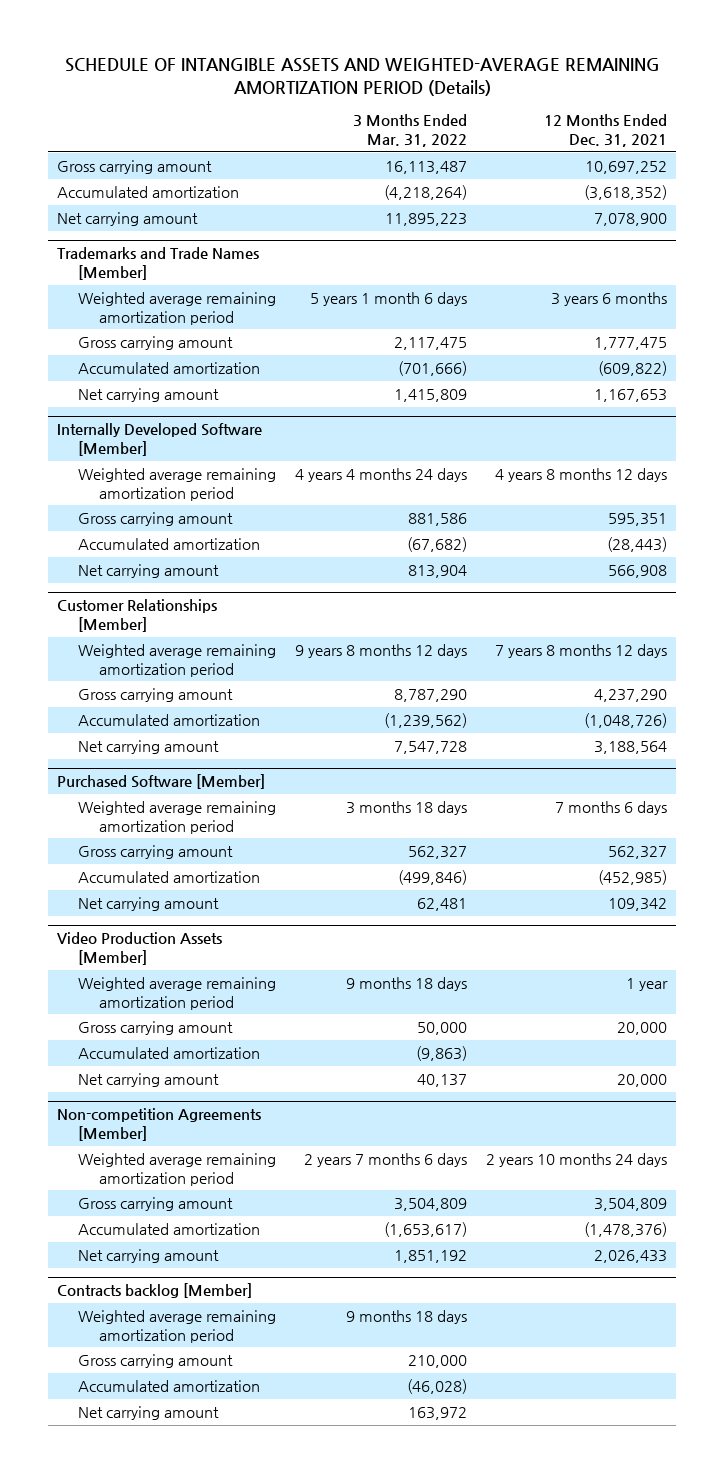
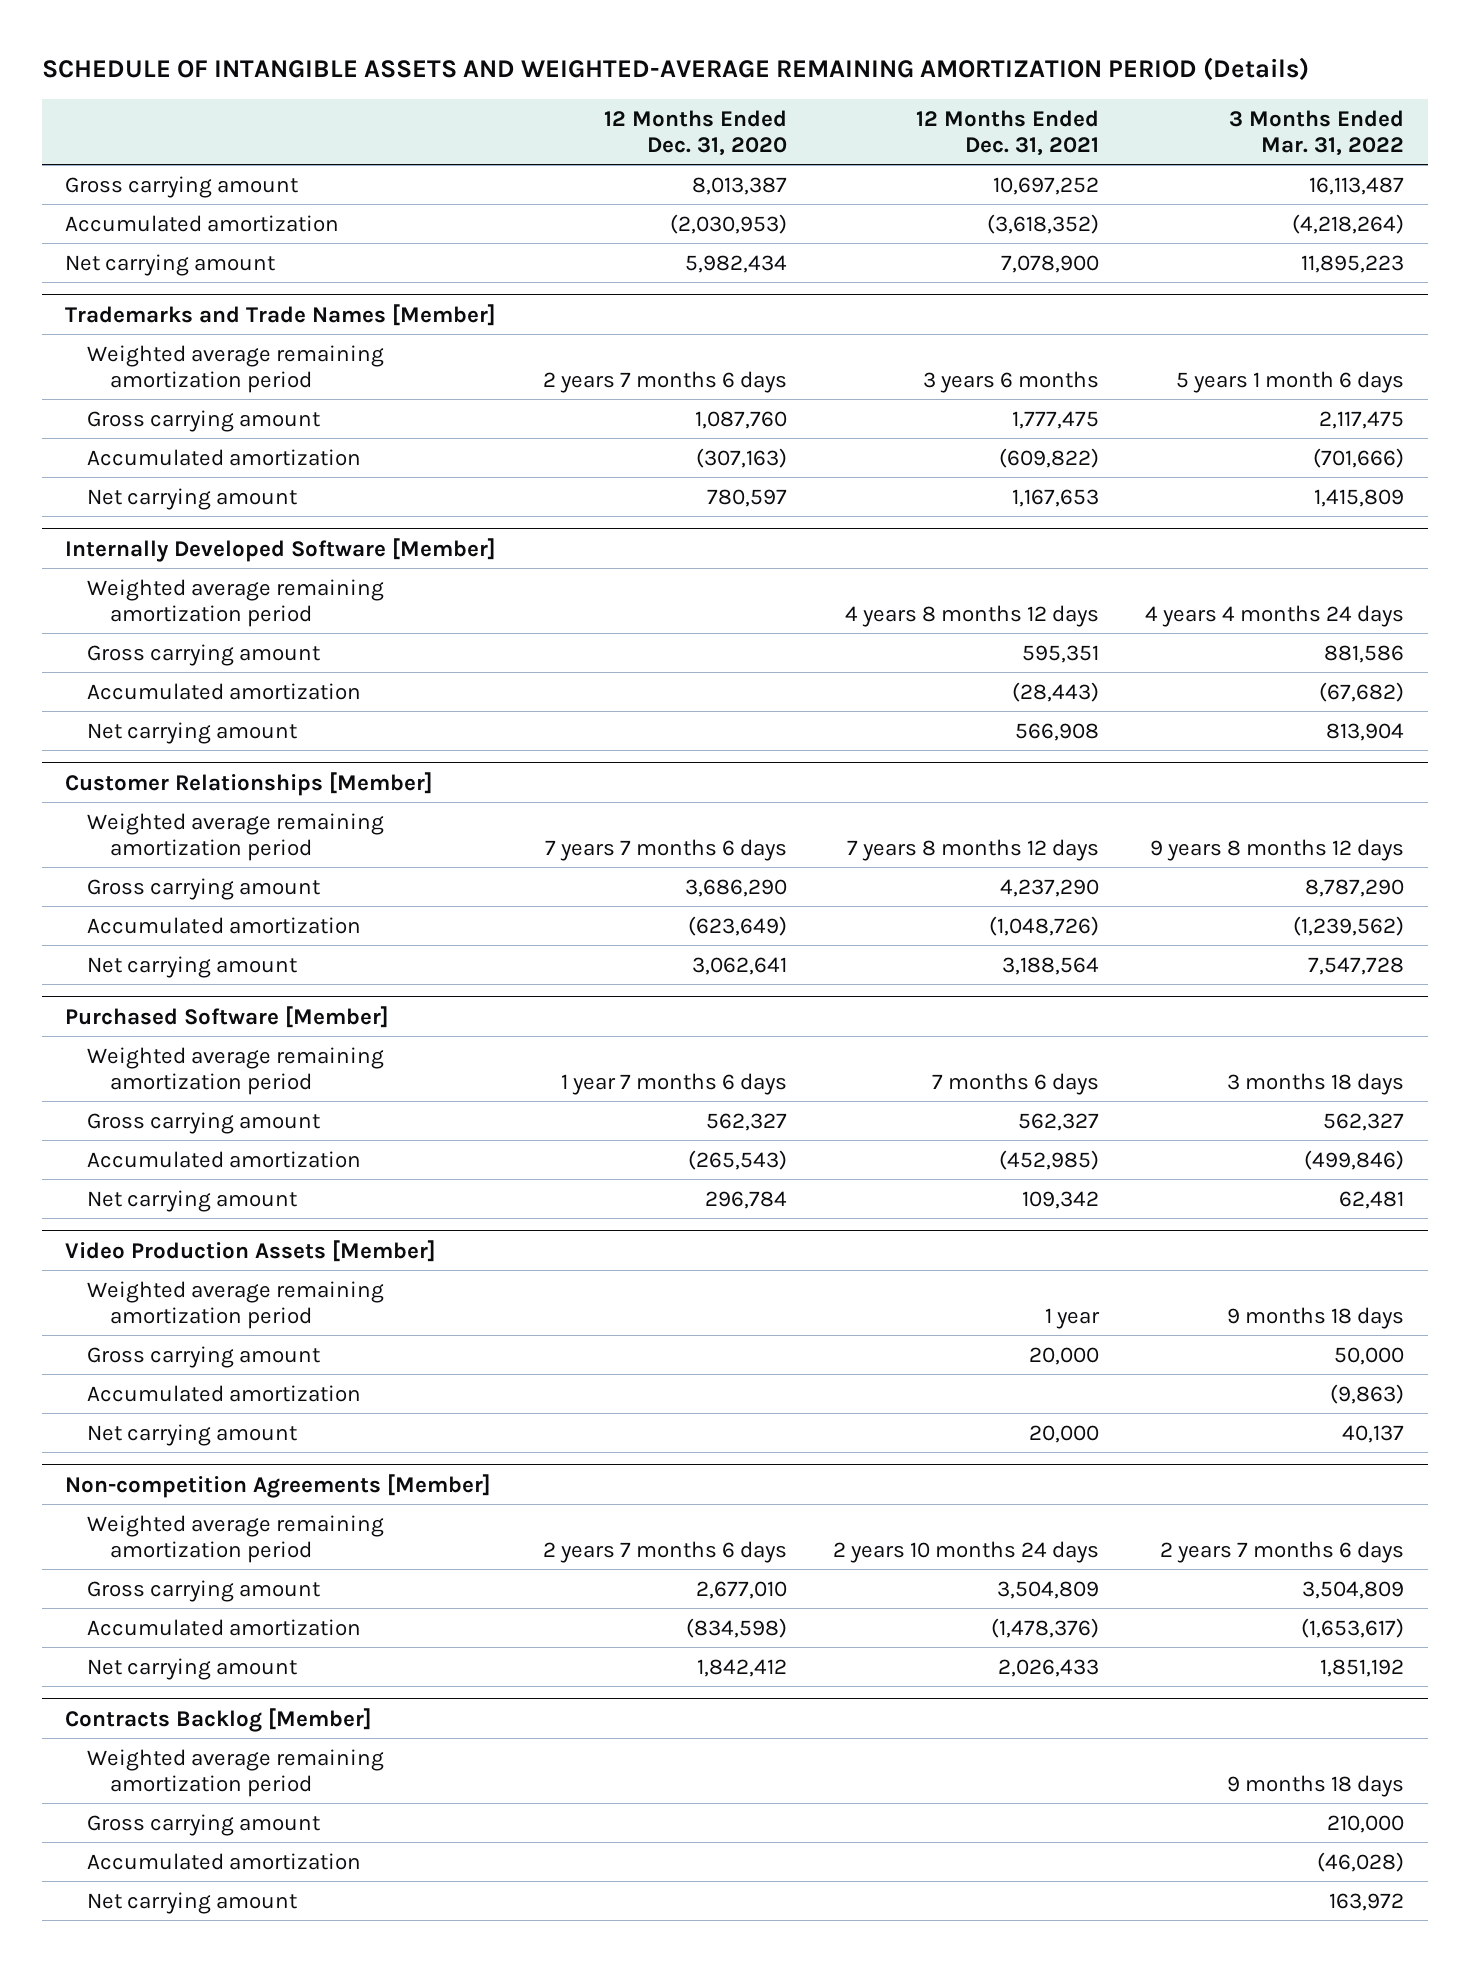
none -> [603,109,787,156] 12 Months Ended Dec. 31, 2020
[57,1283,253,1299] Contracts backlog [Member] -> [65,1707,373,1732] Contracts Backlog [Member]

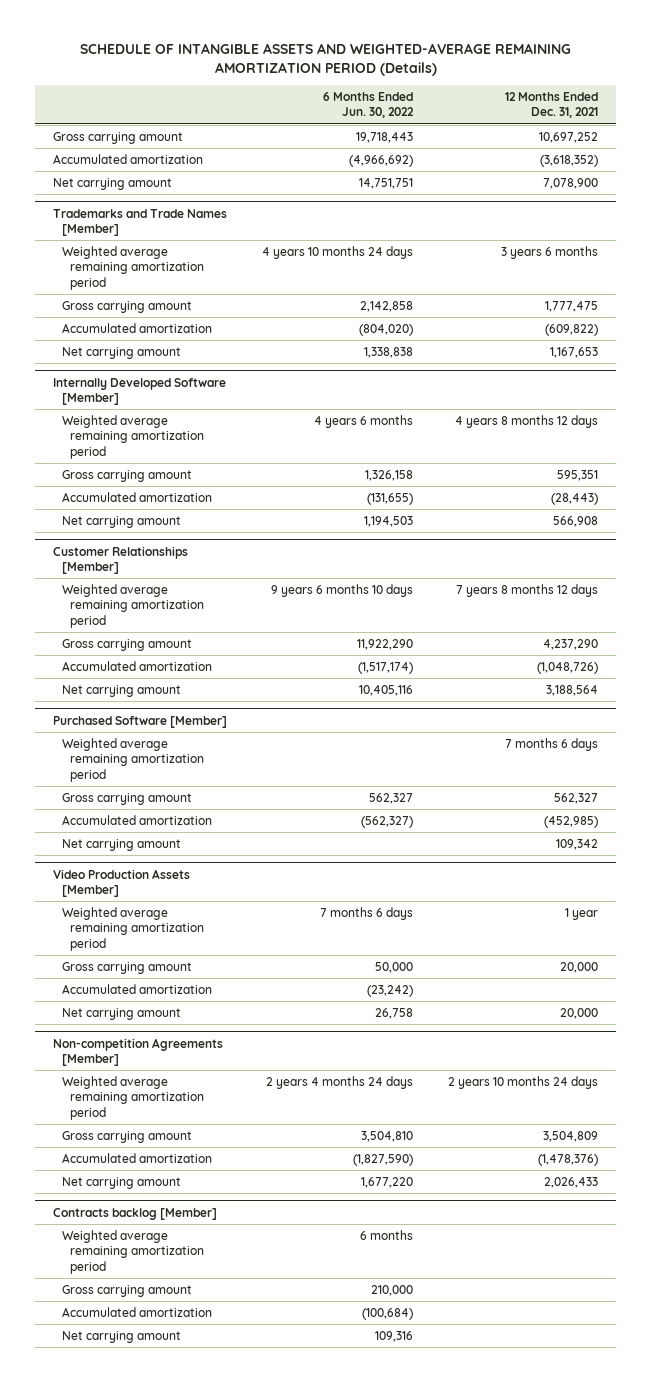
[603,109,787,156] 12 Months Ended Dec. 31, 2020 -> none
[1229,109,1405,156] 3 Months Ended Mar. 31, 2022 -> none
none -> [323,91,415,119] 6 Months Ended Jun. 30, 2022
[65,1707,373,1732] Contracts Backlog [Member] -> [53,1207,218,1220] Contracts backlog [Member]

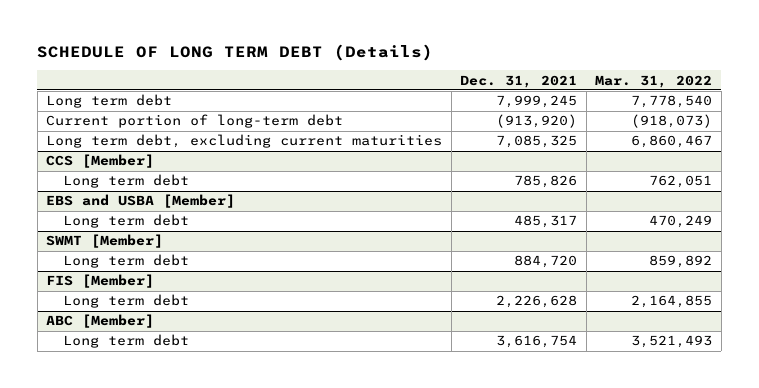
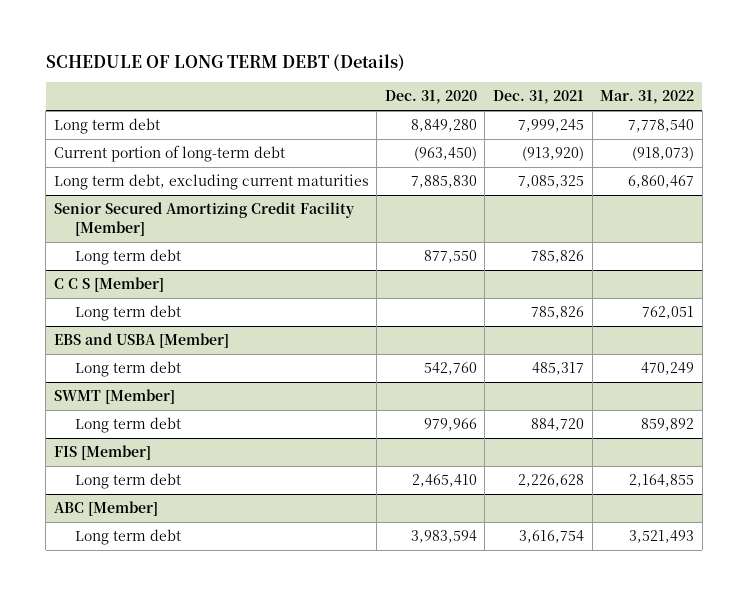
none -> [384,90,477,105] Dec. 31, 2020
none -> [53,202,355,236] Senior Secured Amortizing Credit Facility [Member]
none -> [74,249,181,266] Long term debt
[46,154,155,169] CCS [Member] -> [53,277,164,293] C C S [Member]

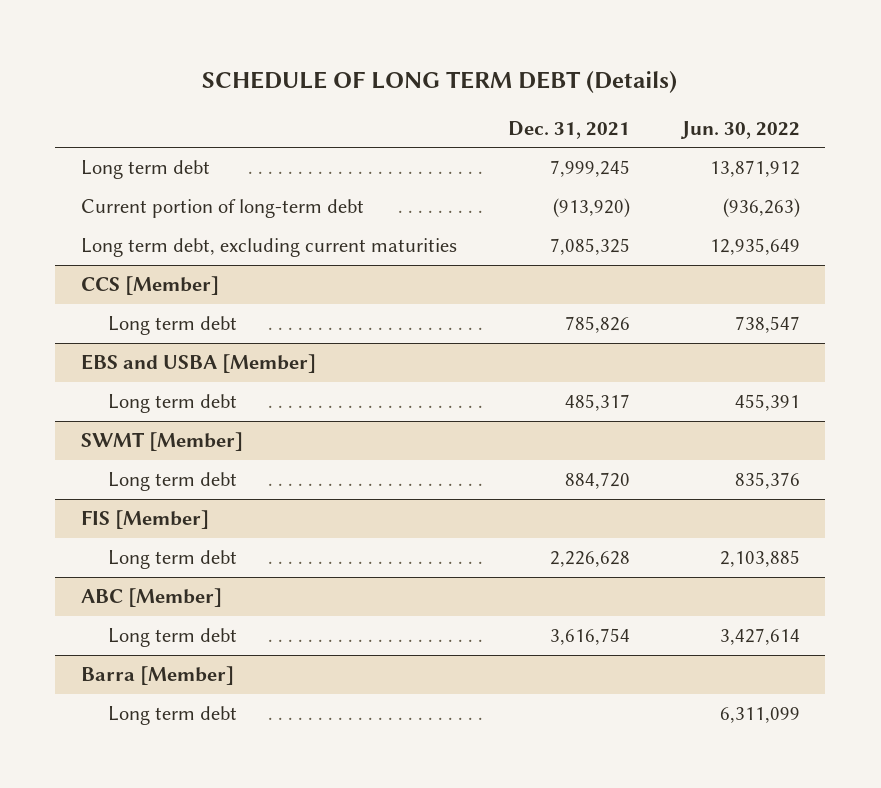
[384,90,477,105] Dec. 31, 2020 -> none
[600,90,695,105] Mar. 31, 2022 -> none
none -> [679,120,800,139] Jun. 30, 2022
[53,202,355,236] Senior Secured Amortizing Credit Facility [Member] -> none
[74,249,181,266] Long term debt -> none
[53,277,164,293] C C S [Member] -> [81,276,220,296] CCS [Member]
none -> [81,666,235,686] Barra [Member]
none -> [107,706,237,726] Long term debt

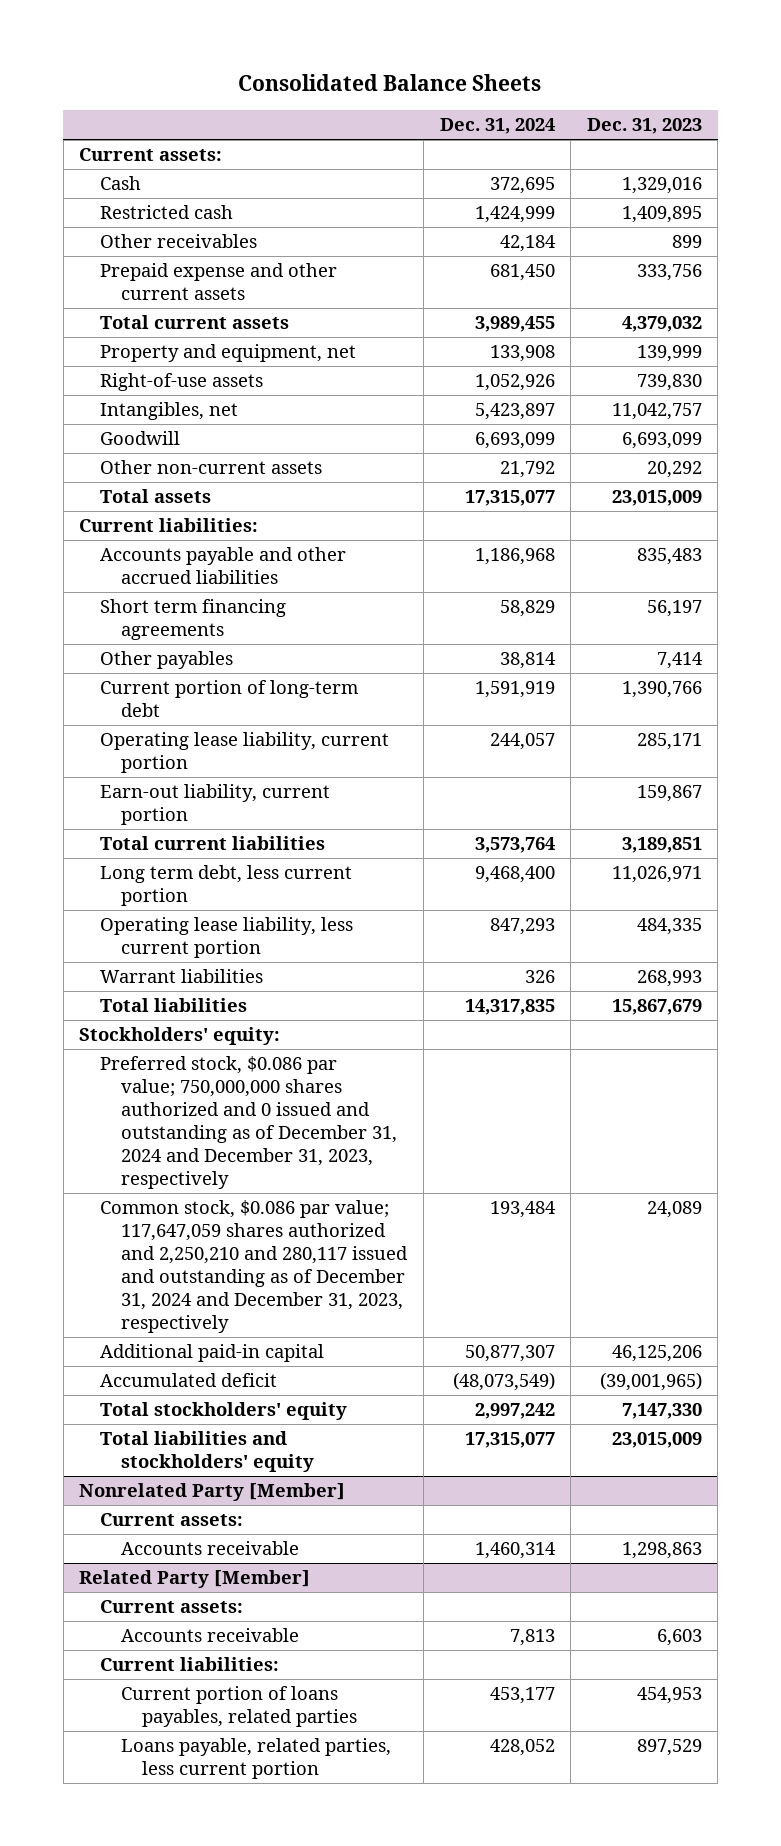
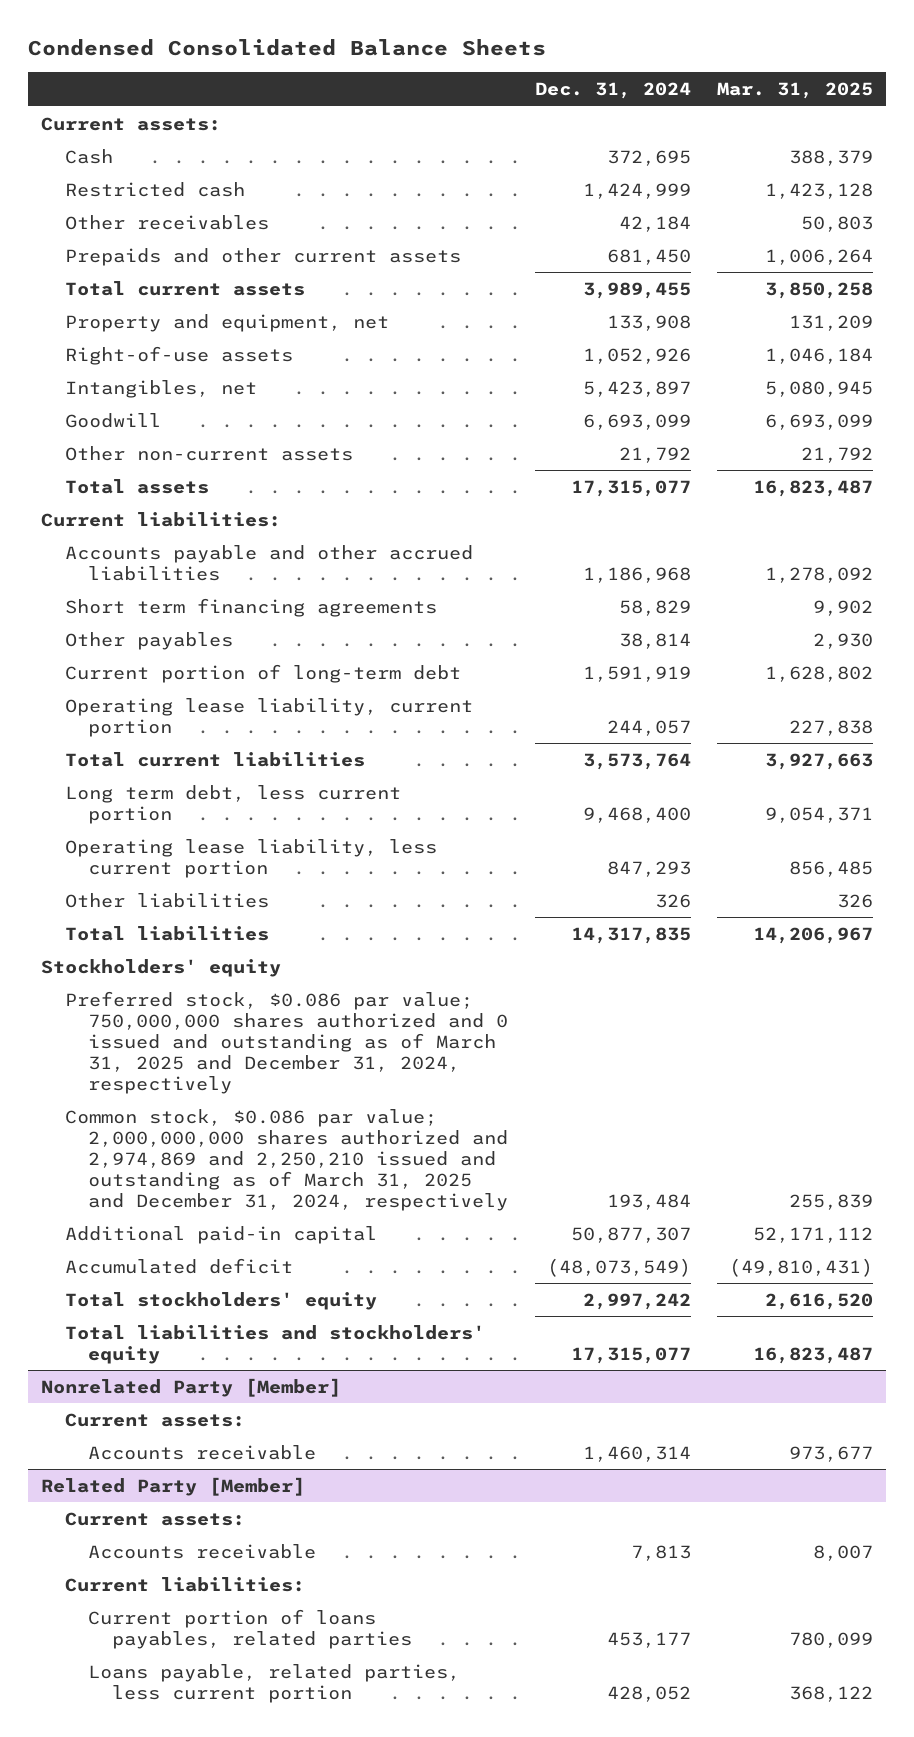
[238,74,542,92] Consolidated Balance Sheets -> [27,38,546,56] Condensed Consolidated Balance Sheets
[586,117,702,134] Dec. 31, 2023 -> none
none -> [717,82,874,100] Mar. 31, 2025
[100,263,338,301] Prepaid expense and other current assets -> [64,247,461,266] Prepaids and other current assets
[100,784,331,826] Earn-out liability, current portion -> none
[100,969,264,984] Warrant liabilities -> [64,892,269,908] Other liabilities
[79,1027,281,1046] Stockholders' equity: -> [41,958,282,977] Stockholders' equity
[100,1056,398,1190] Preferred stock, $0.086 par value; 750,000,000 shares authorized and 0 issued and outstanding as of December 31, 2024 and December 31, 2023, respectively -> [64,990,509,1094] Preferred stock, $0.086 par value; 750,000,000 shares authorized and 0 issued and outstanding as of March 31, 2025 and December 31, 2024, respectively
[100,1200,409,1334] Common stock, $0.086 par value; 117,647,059 shares authorized and 2,250,210 and 280,117 issued and outstanding as of December 31, 2024 and December 31, 2023, respectively -> [64,1108,509,1211] Common stock, $0.086 par value; 2,000,000,000 shares authorized and 2,974,869 and 2,250,210 issued and outstanding as of March 31, 2025 and December 31, 2024, respectively

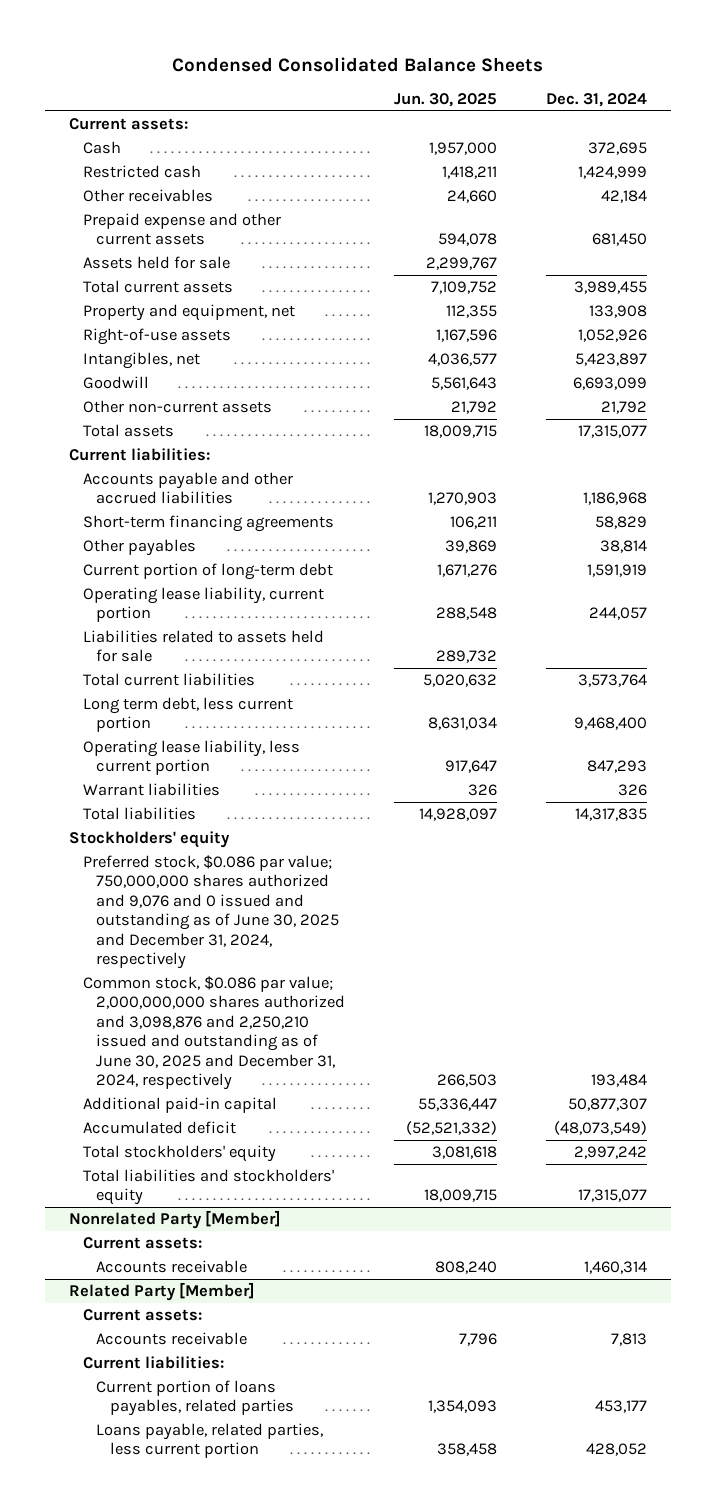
[717,82,874,100] Mar. 31, 2025 -> none
none -> [394,93,498,108] Jun. 30, 2025
[64,247,461,266] Prepaids and other current assets -> [82,213,281,246] Prepaid expense and other current assets
none -> [82,256,230,270] Assets held for sale
[64,597,437,617] Short term financing agreements -> [82,515,334,533] Short-term financing agreements
none -> [82,630,324,663] Liabilities related to assets held for sale
[64,892,269,908] Other liabilities -> [82,783,220,797] Warrant liabilities
[64,990,509,1094] Preferred stock, $0.086 par value; 750,000,000 shares authorized and 0 issued and outstanding as of March 31, 2025 and December 31, 2024, respectively -> [82,855,340,970] Preferred stock, $0.086 par value; 750,000,000 shares authorized and 9,076 and 0 issued and outstanding as of June 30, 2025 and December 31, 2024, respectively
[64,1108,509,1211] Common stock, $0.086 par value; 2,000,000,000 shares authorized and 2,974,869 and 2,250,210 issued and outstanding as of March 31, 2025 and December 31, 2024, respectively -> [82,976,346,1091] Common stock, $0.086 par value; 2,000,000,000 shares authorized and 3,098,876 and 2,250,210 issued and outstanding as of June 30, 2025 and December 31, 2024, respectively

